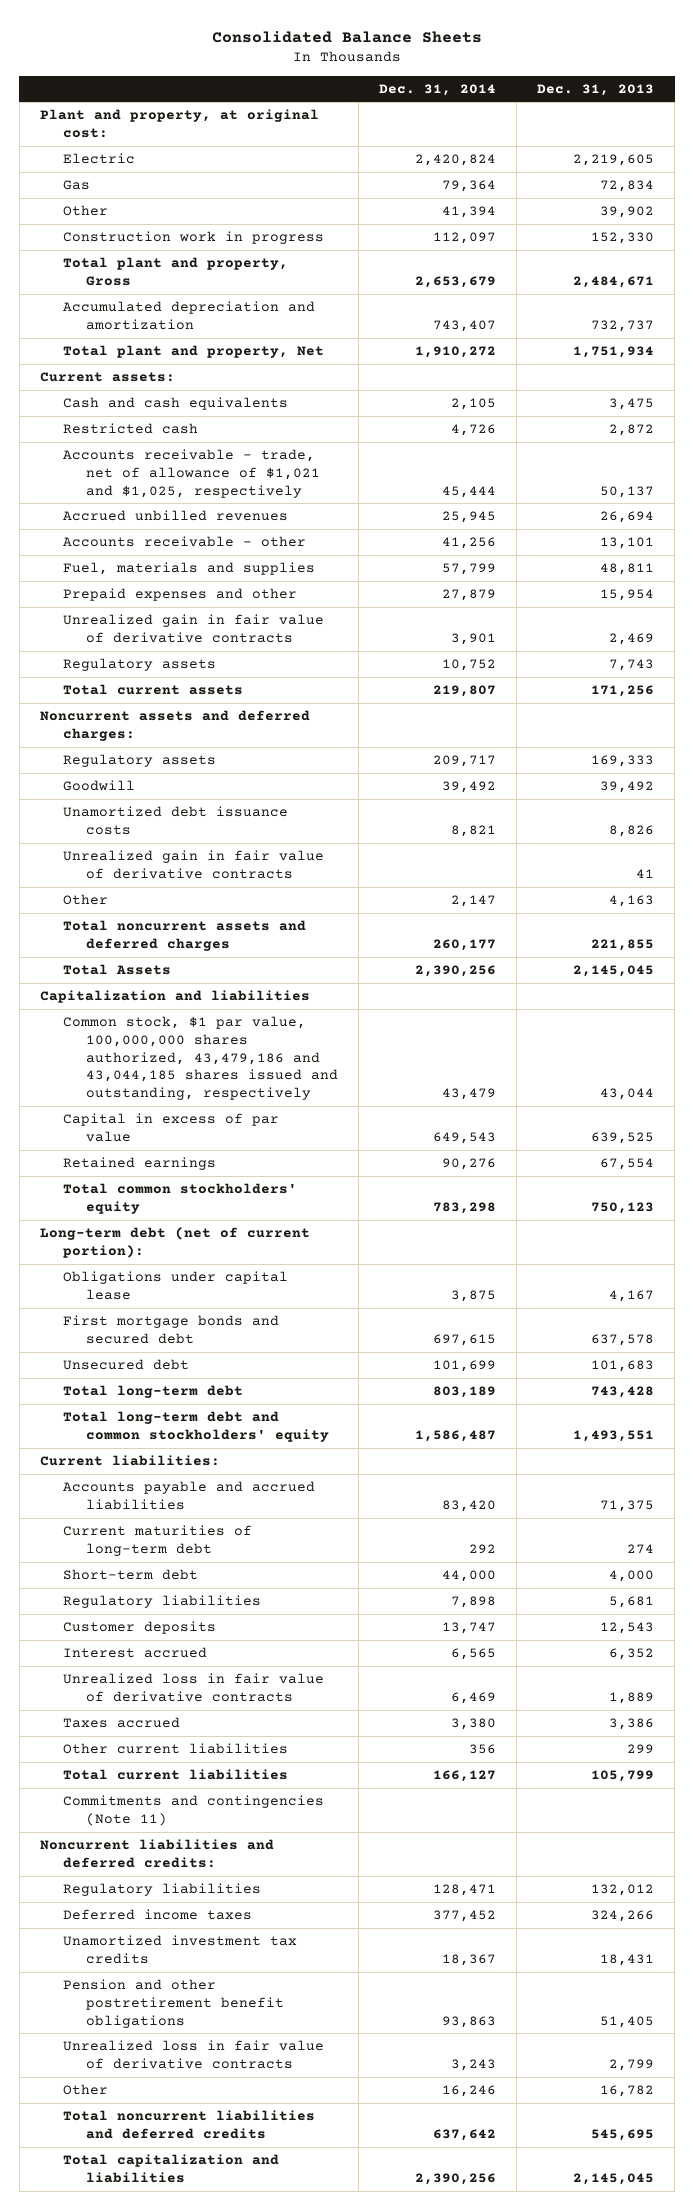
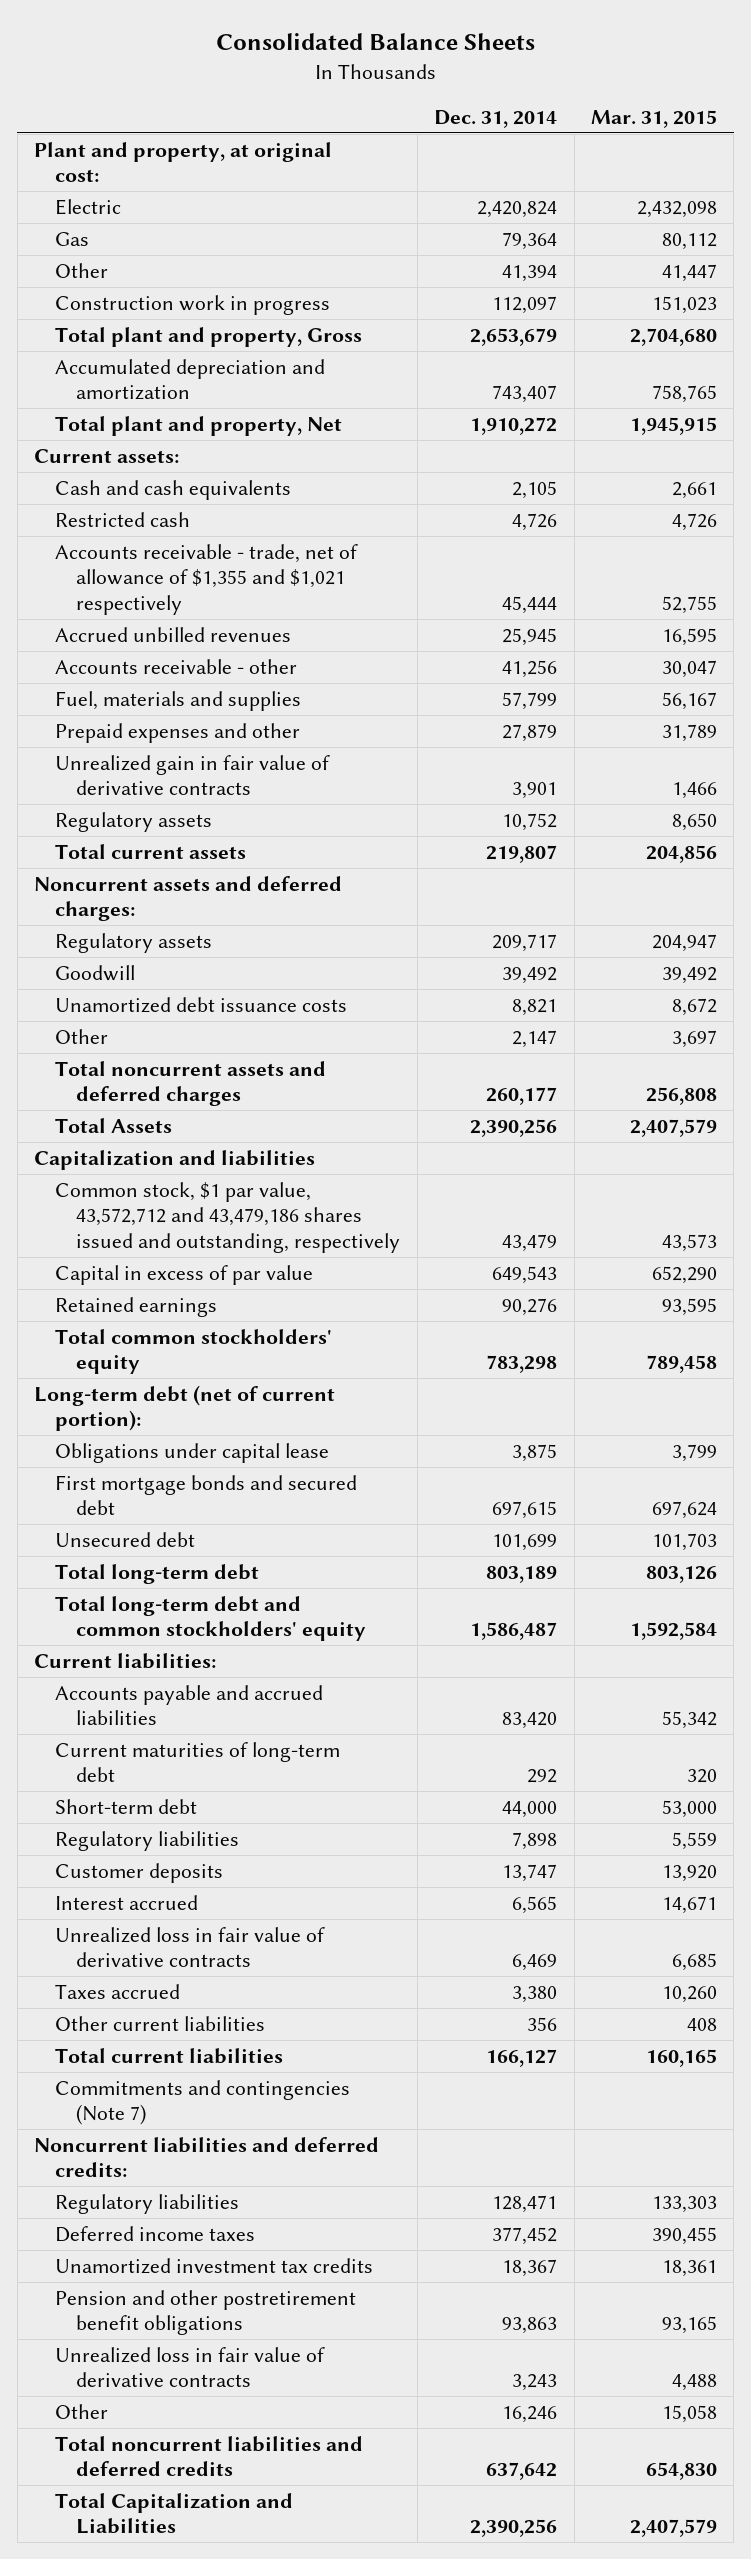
[537,83,655,96] Dec. 31, 2013 -> none
none -> [590,109,717,128] Mar. 31, 2015
[62,449,320,498] Accounts receivable - trade, net of allowance of $1,021 and $1,025, respectively -> [55,543,359,615] Accounts receivable - trade, net of allowance of $1,355 and $1,021 respectively
[62,850,324,879] Unrealized gain in fair value of derivative contracts -> none
[62,1016,338,1101] Common stock, $1 par value, 100,000,000 shares authorized, 43,479,186 and 43,044,185 shares issued and outstanding, respectively -> [55,1181,401,1253] Common stock, $1 par value, 43,572,712 and 43,479,186 shares issued and outstanding, respectively
[62,1795,324,1826] Commitments and contingencies (Note 11) -> [55,2079,351,2126] Commitments and contingencies (Note 7)
[62,2154,279,2183] Total capitalization and liabilities -> [55,2492,294,2535] Total Capitalization and Liabilities

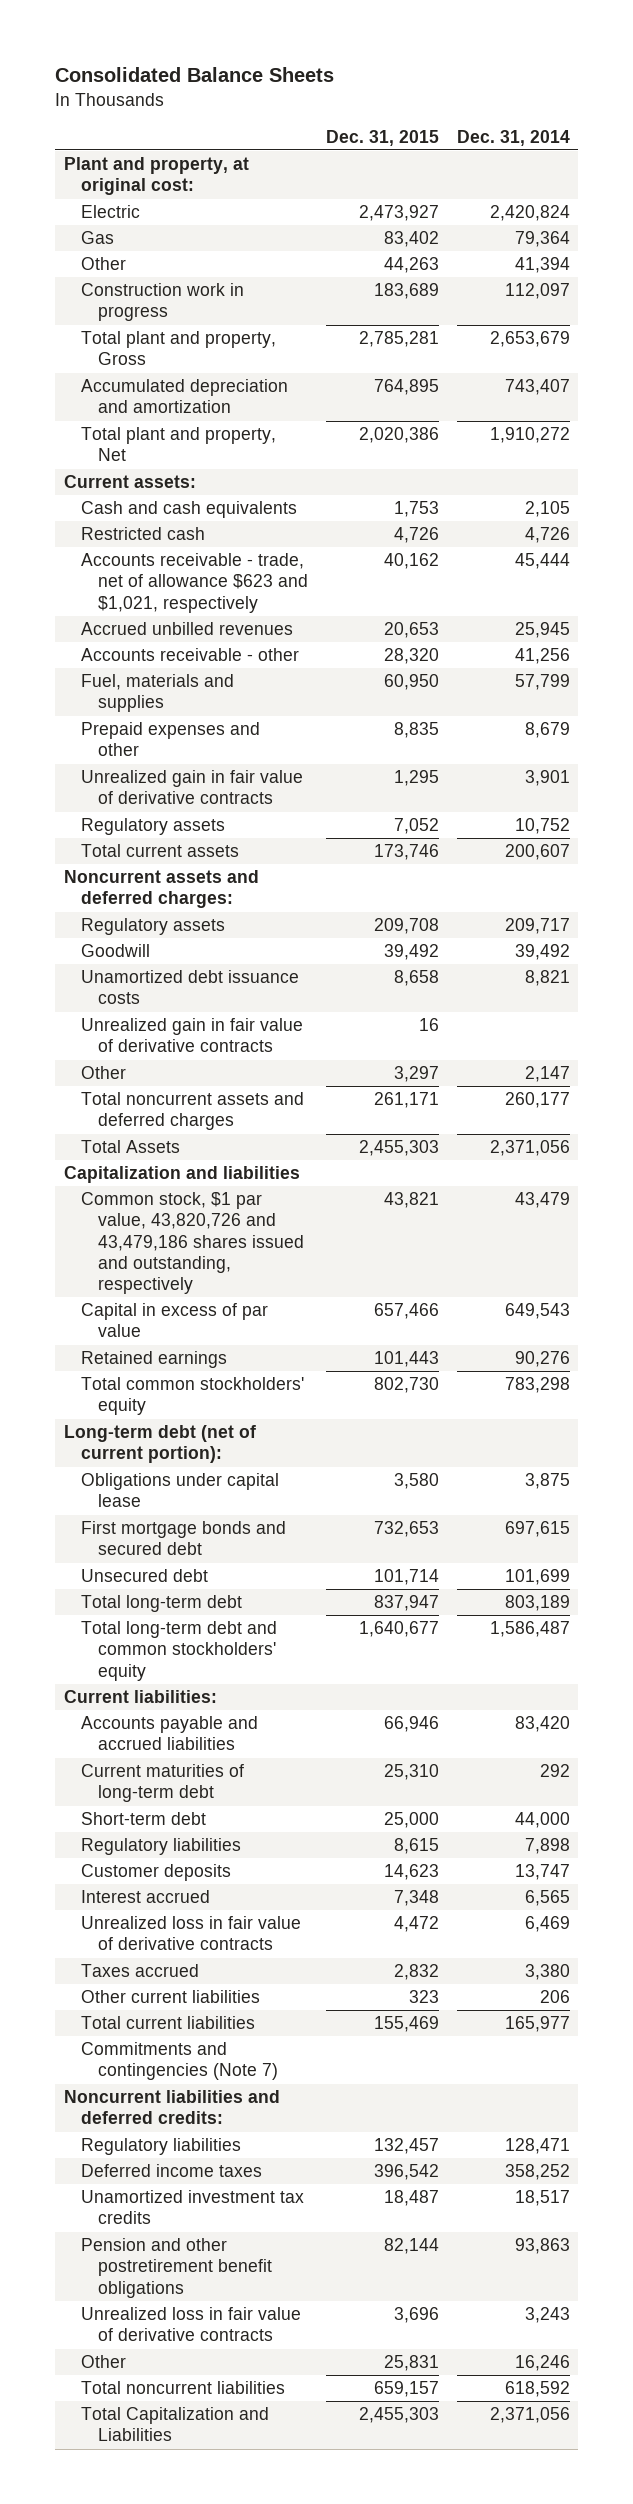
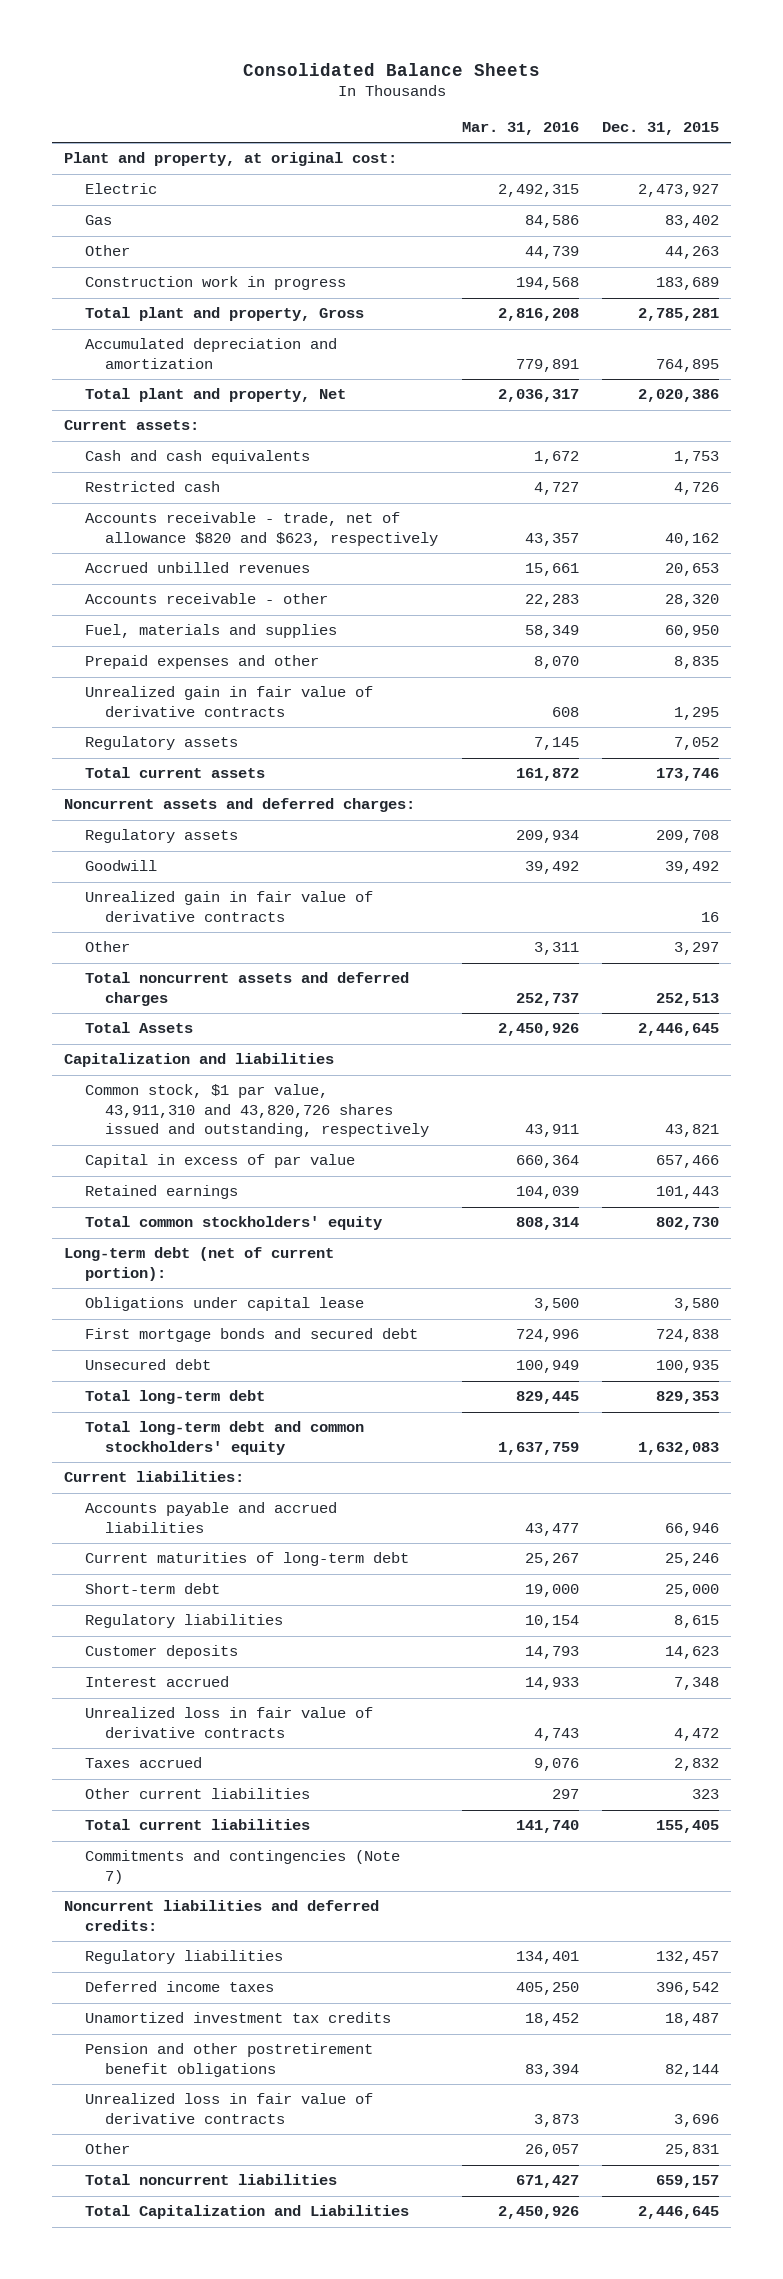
[456,129,570,146] Dec. 31, 2014 -> none
none -> [461,122,579,136] Mar. 31, 2016
[80,553,309,613] Accounts receivable - trade, net of allowance $623 and $1,021, respectively -> [84,512,439,546] Accounts receivable - trade, net of allowance $820 and $623, respectively
[80,970,299,1005] Unamortized debt issuance costs -> none
[373,1092,439,1109] 261,171 -> [656,992,720,1006] 252,513
[358,1140,439,1157] 2,455,303 -> [638,1023,720,1037] 2,446,645
[80,1192,305,1295] Common stock, $1 par value, 43,820,726 and 43,479,186 shares issued and outstanding, respectively -> [84,1084,430,1138] Common stock, $1 par value, 43,911,310 and 43,820,726 shares issued and outstanding, respectively
[373,1521,439,1538] 732,653 -> [656,1329,720,1343] 724,838
[373,1569,439,1586] 101,714 -> [656,1360,720,1374] 100,935
[373,1595,439,1612] 837,947 -> [656,1391,720,1405] 829,353
[358,1621,439,1638] 1,640,677 -> [638,1441,720,1455] 1,632,083
[383,1764,439,1781] 25,310 -> [665,1553,720,1567] 25,246
[373,2016,439,2033] 155,469 -> [656,1820,720,1834] 155,405
[358,2407,439,2424] 2,455,303 -> [638,2206,720,2220] 2,446,645

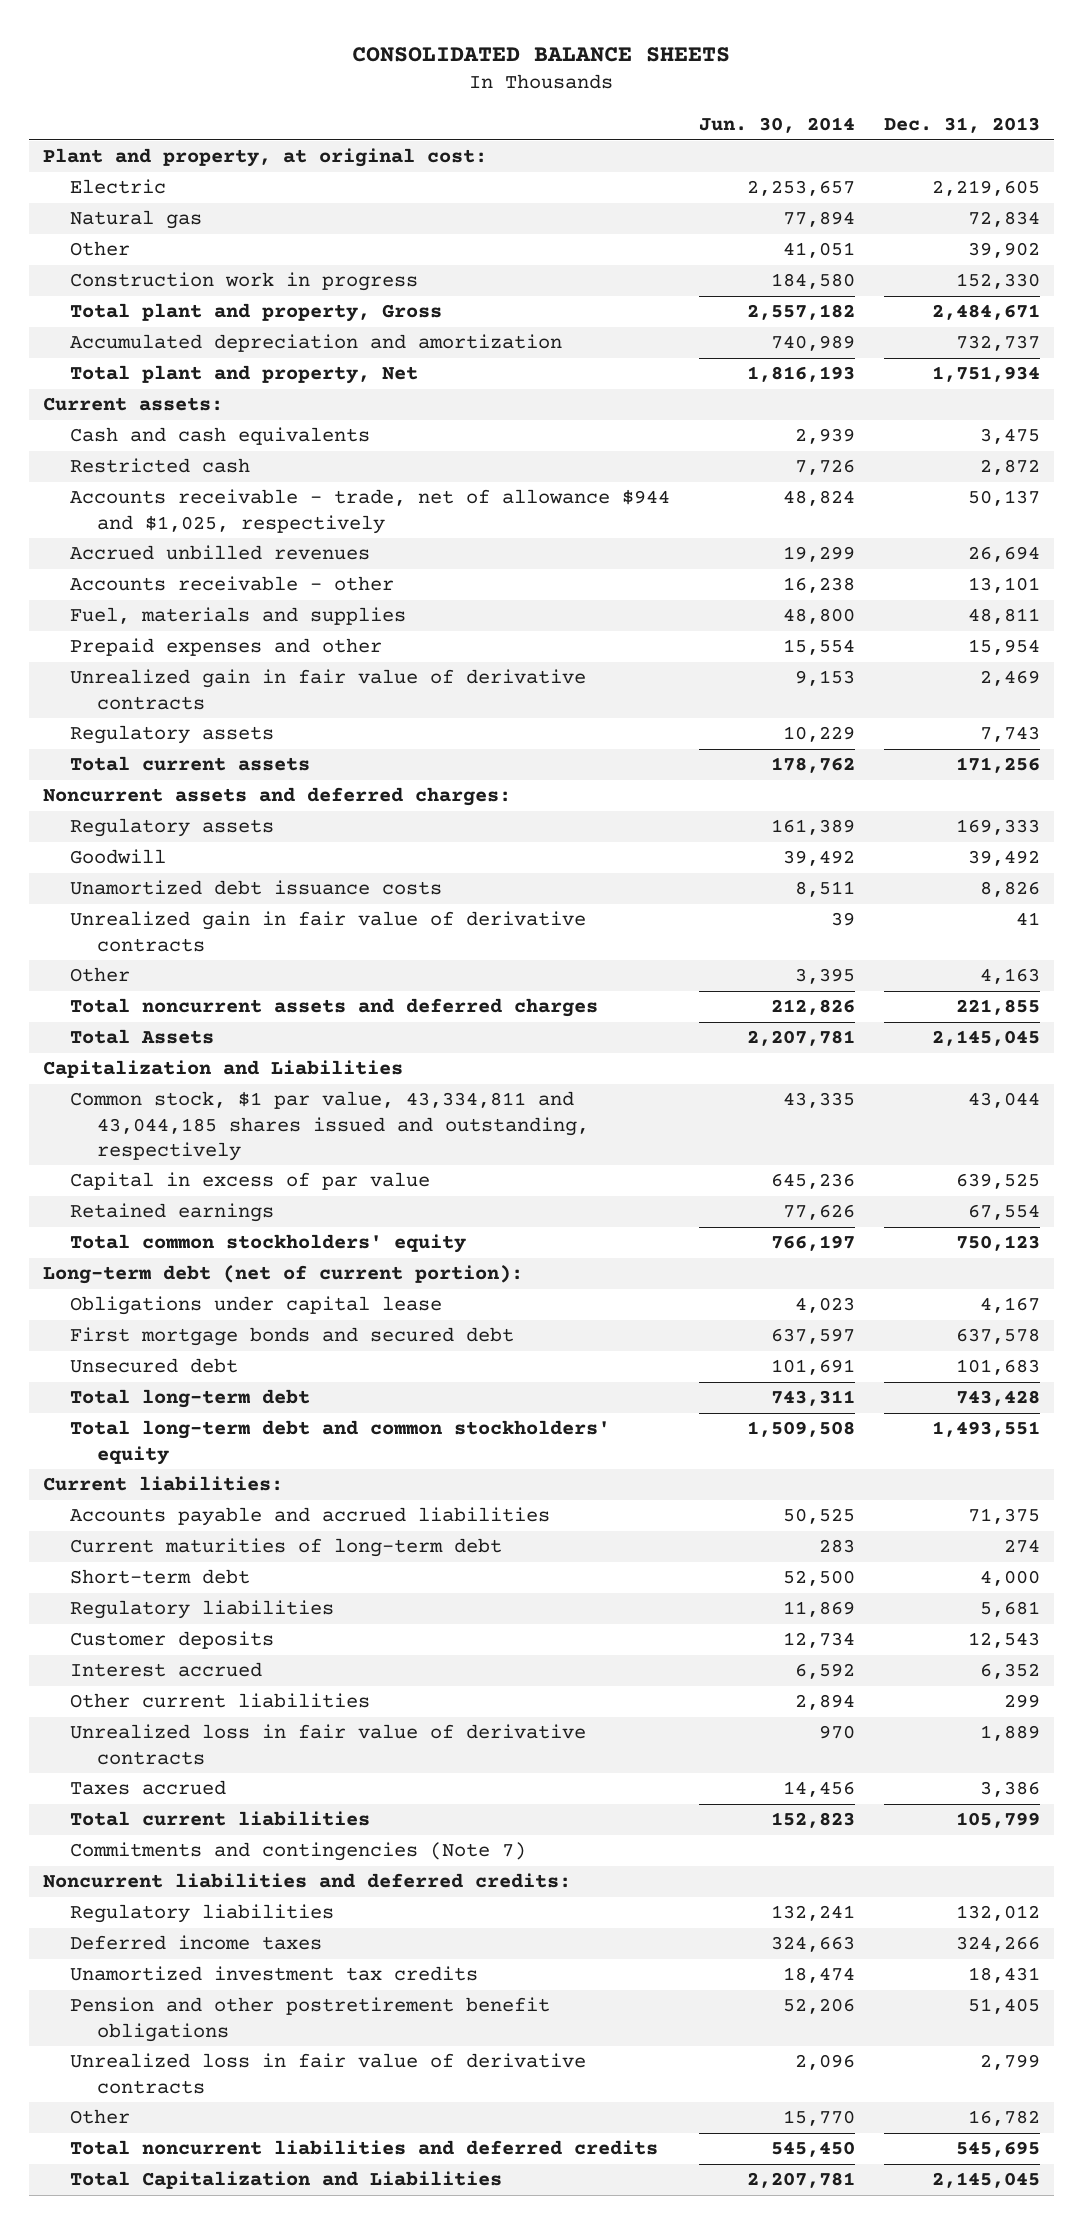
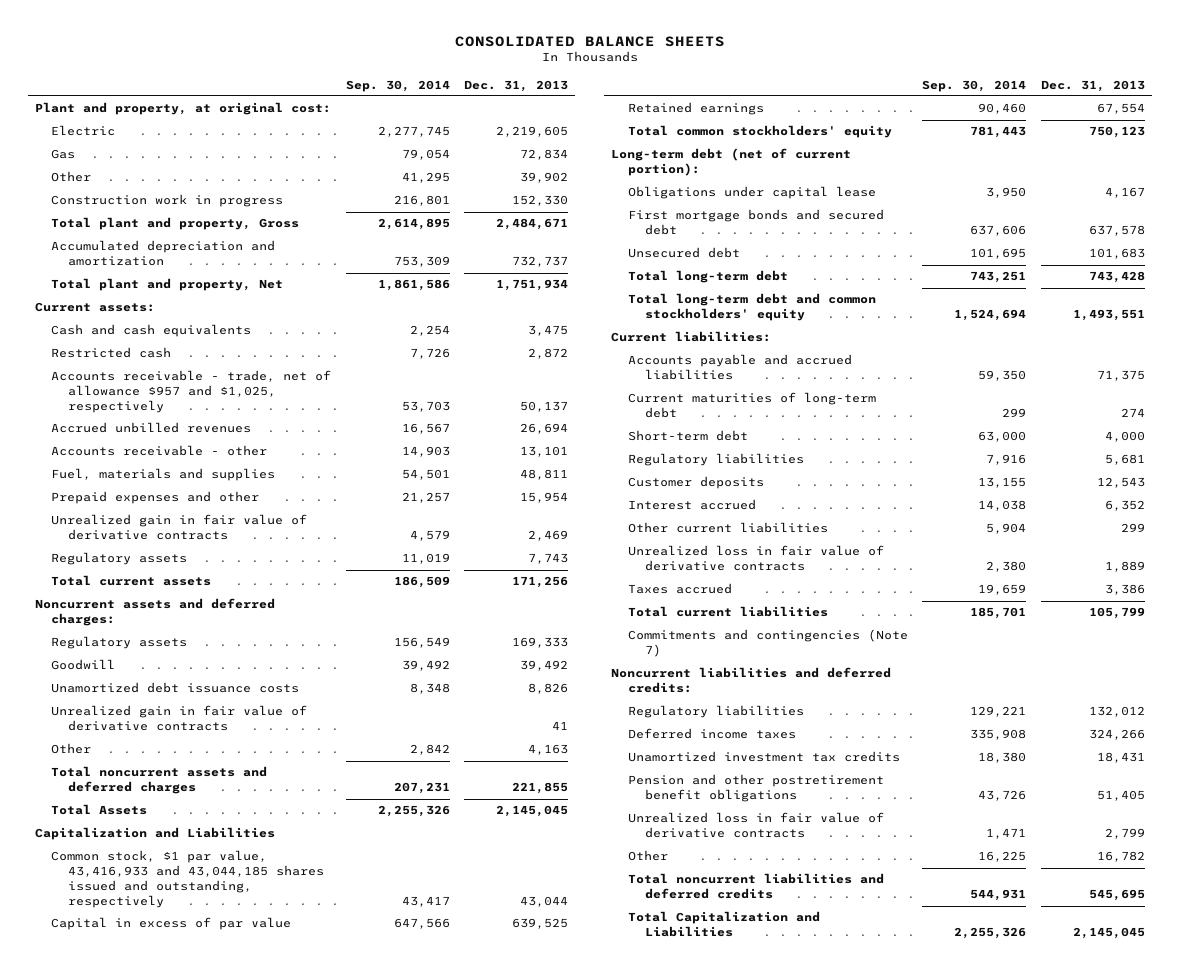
[698,117,855,134] Jun. 30, 2014 -> none
none -> [345,79,450,92] Sep. 30, 2014
[70,210,203,230] Natural gas -> [51,149,76,160] Gas
[70,489,671,534] Accounts receivable - trade, net of allowance $944 and $1,025, respectively -> [51,370,332,414] Accounts receivable - trade, net of allowance $957 and $1,025, respectively
[70,1091,589,1161] Common stock, $1 par value, 43,334,811 and 43,044,185 shares issued and outstanding, respectively -> [51,850,325,908] Common stock, $1 par value, 43,416,933 and 43,044,185 shares issued and outstanding, respectively

